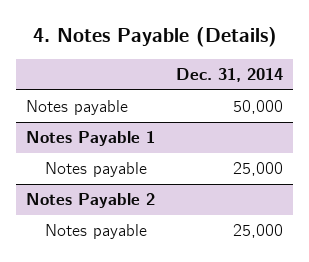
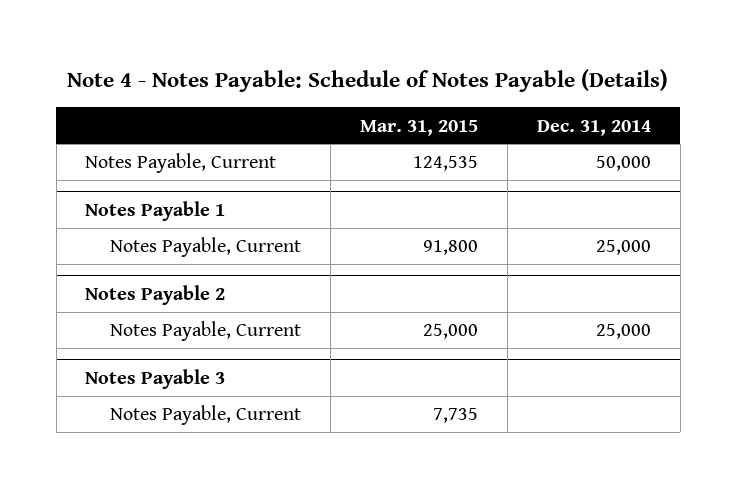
[32,27,277,48] 4. Notes Payable (Details) -> [67,69,669,93] Note 4 - Notes Payable: Schedule of Notes Payable (Details)
none -> [360,119,479,136] Mar. 31, 2015
[26,100,129,116] Notes payable -> [85,153,277,174] Notes Payable, Current
[45,162,148,178] Notes payable -> [110,237,302,258] Notes Payable, Current
[45,224,148,240] Notes payable -> [110,321,302,342] Notes Payable, Current
none -> [85,369,226,390] Notes Payable 3
none -> [110,405,302,426] Notes Payable, Current

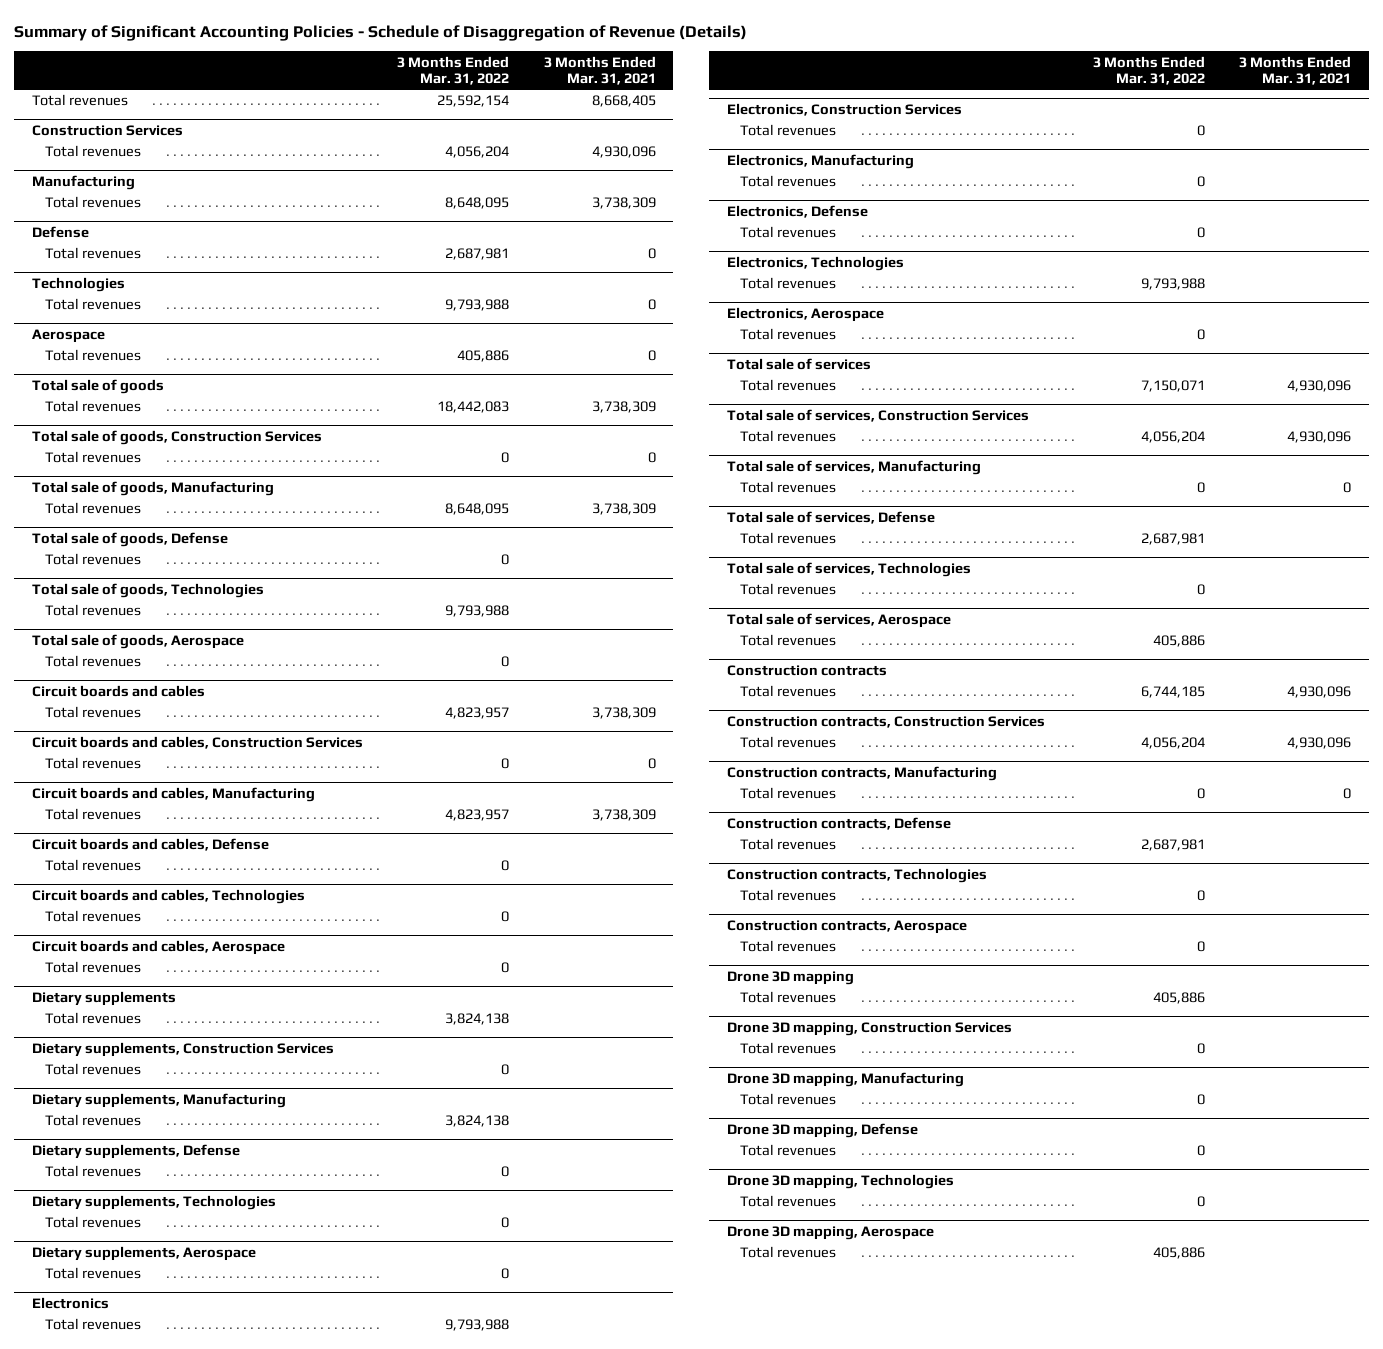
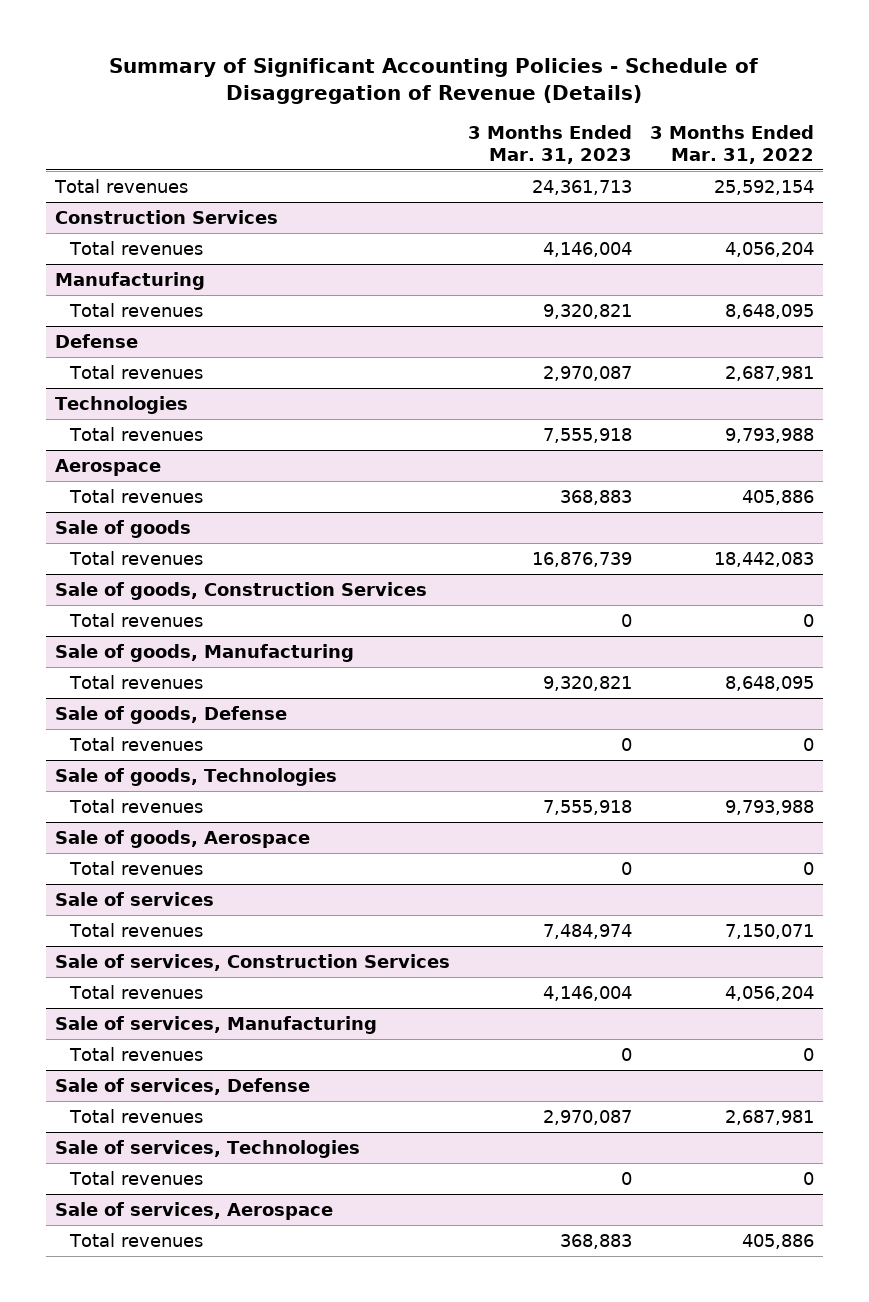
[544,55,657,86] 3 Months Ended Mar. 31, 2021 -> none
none -> [467,125,632,164] 3 Months Ended Mar. 31, 2023
[31,378,164,394] Total sale of goods -> [54,519,191,538] Sale of goods
[31,429,322,445] Total sale of goods, Construction Services -> [54,581,427,600] Sale of goods, Construction Services
[31,480,274,496] Total sale of goods, Manufacturing -> [54,643,354,662] Sale of goods, Manufacturing
[44,553,141,566] Total revenues -> none
[31,582,264,598] Total sale of goods, Technologies -> none
[44,604,141,617] Total revenues -> none
[31,633,244,649] Total sale of goods, Aerospace -> none
[44,655,141,668] Total revenues -> none
[31,684,205,697] Circuit boards and cables -> none
[44,706,141,719] Total revenues -> none
[31,735,363,749] Circuit boards and cables, Construction Services -> none
[44,757,141,770] Total revenues -> none
[31,786,315,802] Circuit boards and cables, Manufacturing -> none
[44,808,141,821] Total revenues -> none
[31,837,269,851] Circuit boards and cables, Defense -> none
[44,859,141,872] Total revenues -> none
[31,888,305,904] Circuit boards and cables, Technologies -> none
[44,910,141,923] Total revenues -> none
[31,939,285,955] Circuit boards and cables, Aerospace -> none
[44,961,141,974] Total revenues -> none
[31,990,176,1006] Dietary supplements -> none
[44,1012,141,1025] Total revenues -> none
[31,1041,334,1057] Dietary supplements, Construction Services -> none
[44,1063,141,1076] Total revenues -> none
[31,1092,286,1108] Dietary supplements, Manufacturing -> none
[44,1114,141,1127] Total revenues -> none
[31,1143,240,1159] Dietary supplements, Defense -> none
[44,1165,141,1178] Total revenues -> none
[31,1194,276,1210] Dietary supplements, Technologies -> none
[44,1216,141,1229] Total revenues -> none
[31,1245,256,1261] Dietary supplements, Aerospace -> none
[44,1267,141,1280] Total revenues -> none
[31,1296,109,1309] Electronics -> none
[44,1318,141,1331] Total revenues -> none
[726,102,962,116] Electronics, Construction Services -> none
[739,124,836,137] Total revenues -> none
[726,153,914,169] Electronics, Manufacturing -> none
[739,175,836,188] Total revenues -> none
[726,204,868,218] Electronics, Defense -> none
[31,531,228,547] Total sale of goods, Defense -> [54,705,287,724] Sale of goods, Defense
[726,255,904,271] Electronics, Technologies -> none
none -> [54,767,337,786] Sale of goods, Technologies
[726,306,884,322] Electronics, Aerospace -> none
none -> [54,829,310,848] Sale of goods, Aerospace
[726,357,871,370] Total sale of services -> [54,891,214,906] Sale of services
[739,430,836,443] Total revenues -> none
[726,459,981,475] Total sale of services, Manufacturing -> none
[739,481,836,494] Total revenues -> none
[726,510,935,524] Total sale of services, Defense -> none
[739,532,836,545] Total revenues -> none
[726,561,971,577] Total sale of services, Technologies -> none
[739,583,836,596] Total revenues -> none
[726,612,951,628] Total sale of services, Aerospace -> none
[739,634,836,647] Total revenues -> none
[726,664,887,676] Construction contracts -> none
[739,685,836,698] Total revenues -> none
[726,715,1045,728] Construction contracts, Construction Services -> none
[726,408,1029,422] Total sale of services, Construction Services -> [54,953,450,971] Sale of services, Construction Services
[726,765,997,781] Construction contracts, Manufacturing -> none
none -> [54,1015,377,1034] Sale of services, Manufacturing
[726,816,951,830] Construction contracts, Defense -> none
none -> [54,1077,310,1095] Sale of services, Defense
[726,867,987,883] Construction contracts, Technologies -> none
[739,889,836,902] Total revenues -> none
[726,919,967,934] Construction contracts, Aerospace -> none
[739,940,836,953] Total revenues -> none
[726,970,854,985] Drone 3D mapping -> none
[739,991,836,1004] Total revenues -> none
[726,1021,1012,1036] Drone 3D mapping, Construction Services -> none
[739,1042,836,1055] Total revenues -> none
[726,1071,964,1087] Drone 3D mapping, Manufacturing -> none
[739,1093,836,1106] Total revenues -> none
[726,1122,918,1138] Drone 3D mapping, Defense -> none
[739,1144,836,1157] Total revenues -> none
[726,1173,954,1189] Drone 3D mapping, Technologies -> none
none -> [54,1139,360,1158] Sale of services, Technologies
[726,1225,934,1240] Drone 3D mapping, Aerospace -> none
none -> [54,1201,333,1220] Sale of services, Aerospace

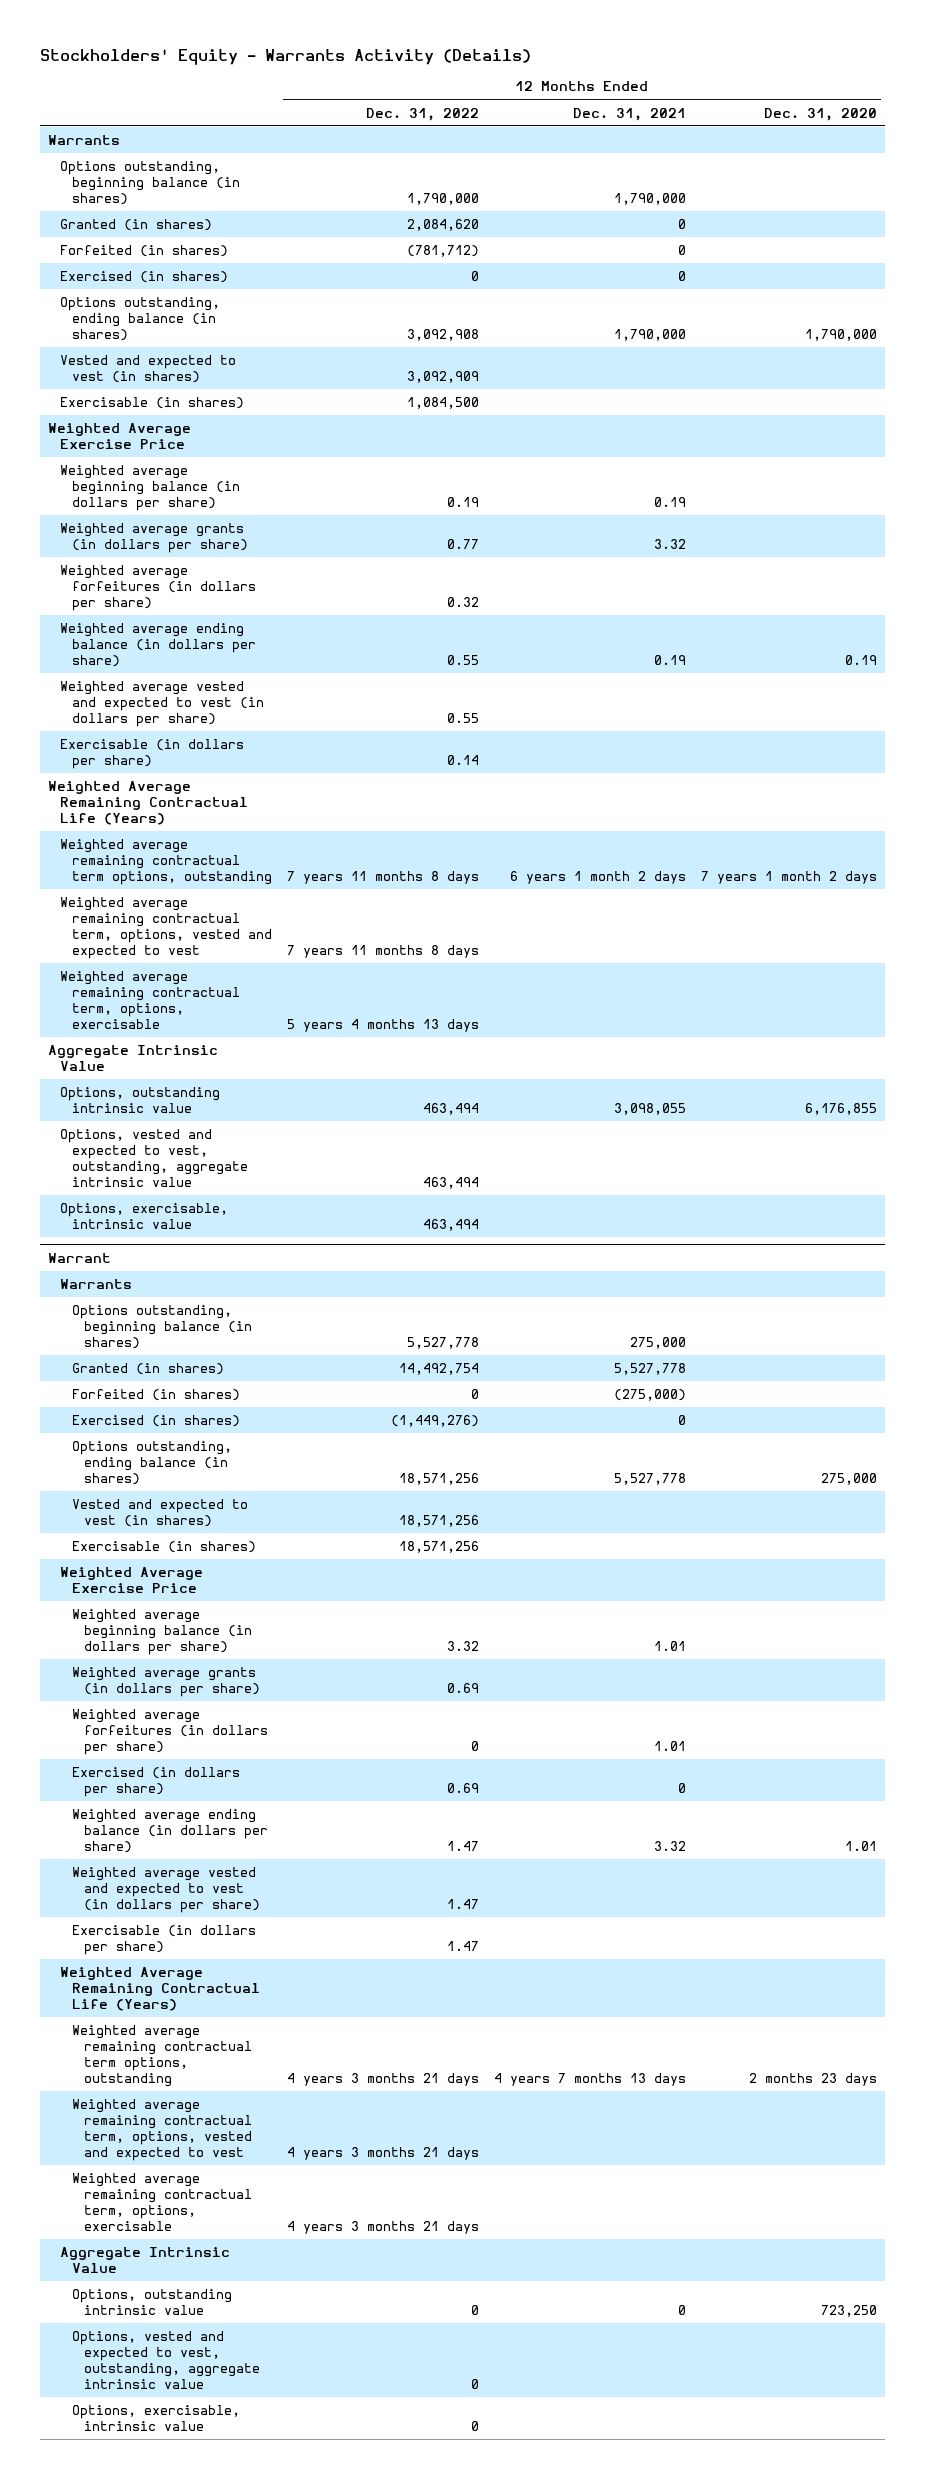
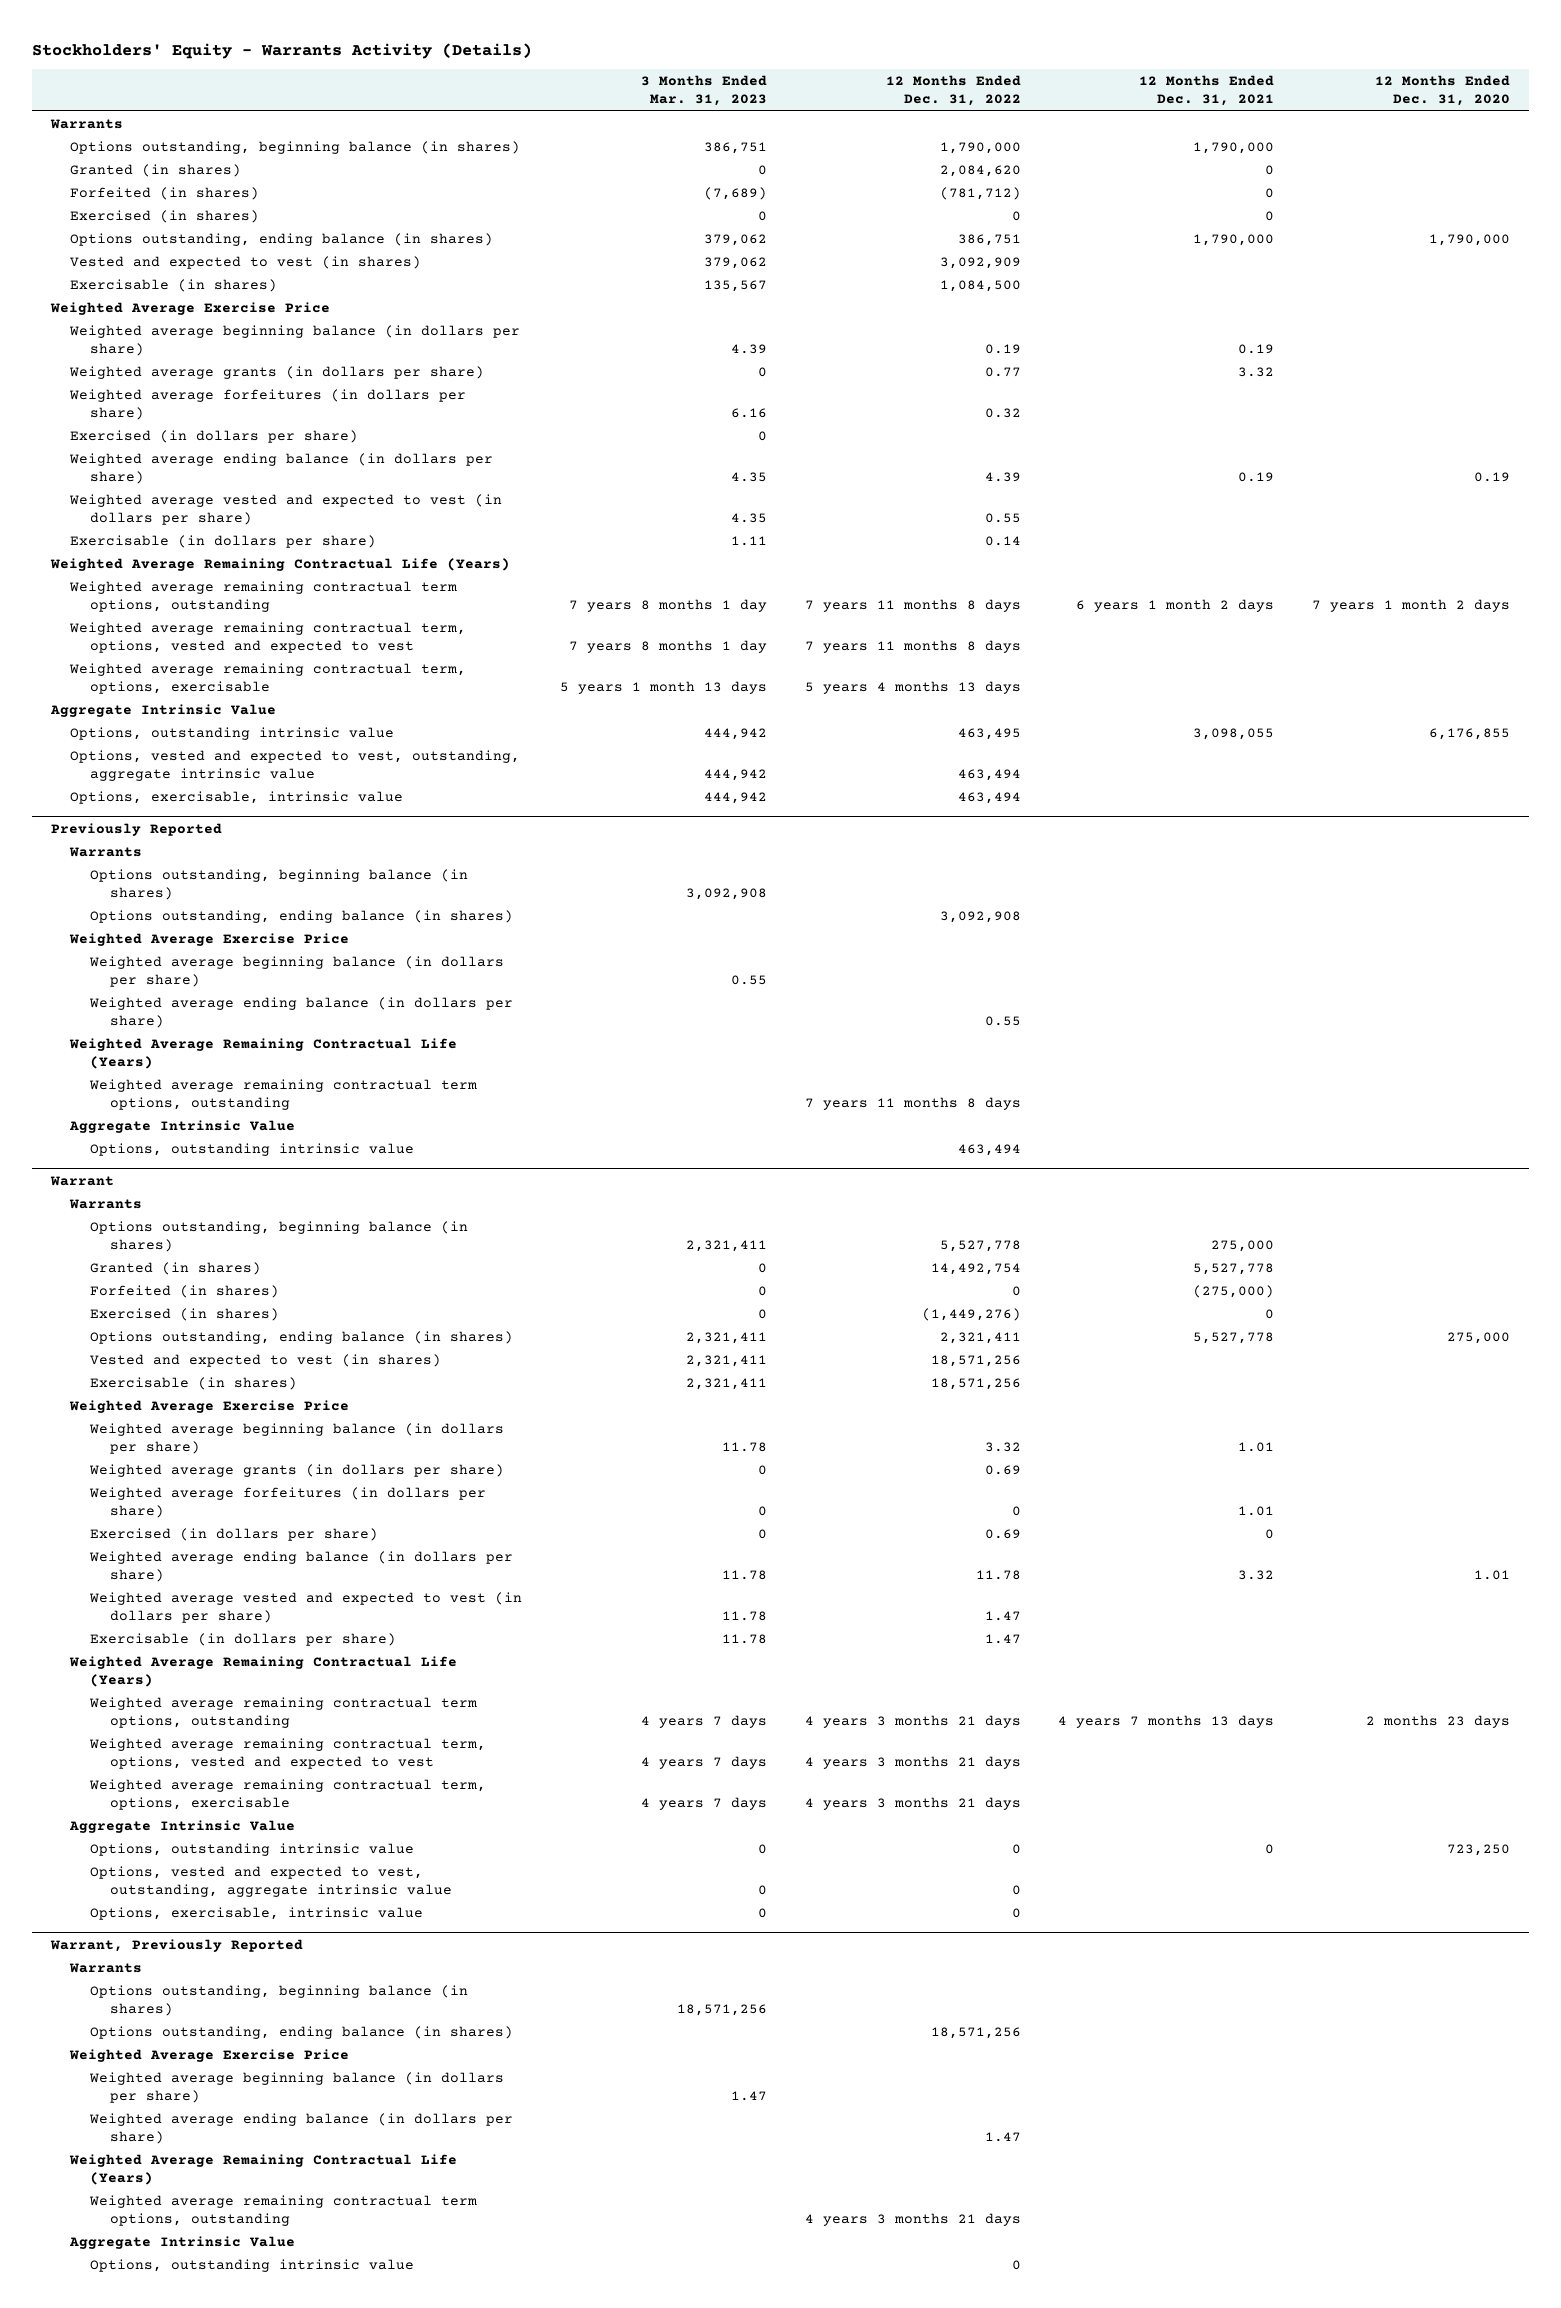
none -> [640,75,767,107] 3 Months Ended Mar. 31, 2023
[407,328,480,341] 3,092,908 -> [957,233,1021,246] 386,751
none -> [70,429,359,443] Exercised (in dollars per share)
[447,654,480,665] 0.55 -> [984,471,1021,482] 4.39
[423,1102,480,1115] 463,494 -> [957,727,1021,740] 463,495
none -> [50,822,222,836] Previously Reported
none -> [69,846,143,857] Warrants
none -> [90,868,469,900] Options outstanding, beginning balance (in shares)
none -> [90,909,514,923] Options outstanding, ending balance (in shares)
none -> [69,932,350,946] Weighted Average Exercise Price
none -> [89,955,505,987] Weighted average beginning balance (in dollars per share)
none -> [89,996,514,1028] Weighted average ending balance (in dollars per share)
none -> [69,1037,458,1069] Weighted Average Remaining Contractual Life (Years)
none -> [89,1078,478,1110] Weighted average remaining contractual term options, outstanding
none -> [69,1119,296,1133] Aggregate Intrinsic Value
none -> [90,1142,415,1156] Options, outstanding intrinsic value
[399,1472,480,1485] 18,571,256 -> [939,1331,1021,1344] 2,321,411
[447,1840,480,1851] 1.47 -> [975,1569,1021,1580] 11.78
none -> [49,1938,303,1952] Warrant, Previously Reported
none -> [69,1962,143,1973] Warrants
none -> [90,1984,469,2016] Options outstanding, beginning balance (in shares)
none -> [90,2025,514,2039] Options outstanding, ending balance (in shares)
none -> [69,2048,350,2062] Weighted Average Exercise Price
none -> [89,2071,505,2103] Weighted average beginning balance (in dollars per share)
none -> [89,2112,514,2144] Weighted average ending balance (in dollars per share)
none -> [69,2153,458,2185] Weighted Average Remaining Contractual Life (Years)
none -> [89,2194,478,2226] Weighted average remaining contractual term options, outstanding
none -> [69,2235,296,2249] Aggregate Intrinsic Value
none -> [90,2258,415,2272] Options, outstanding intrinsic value

